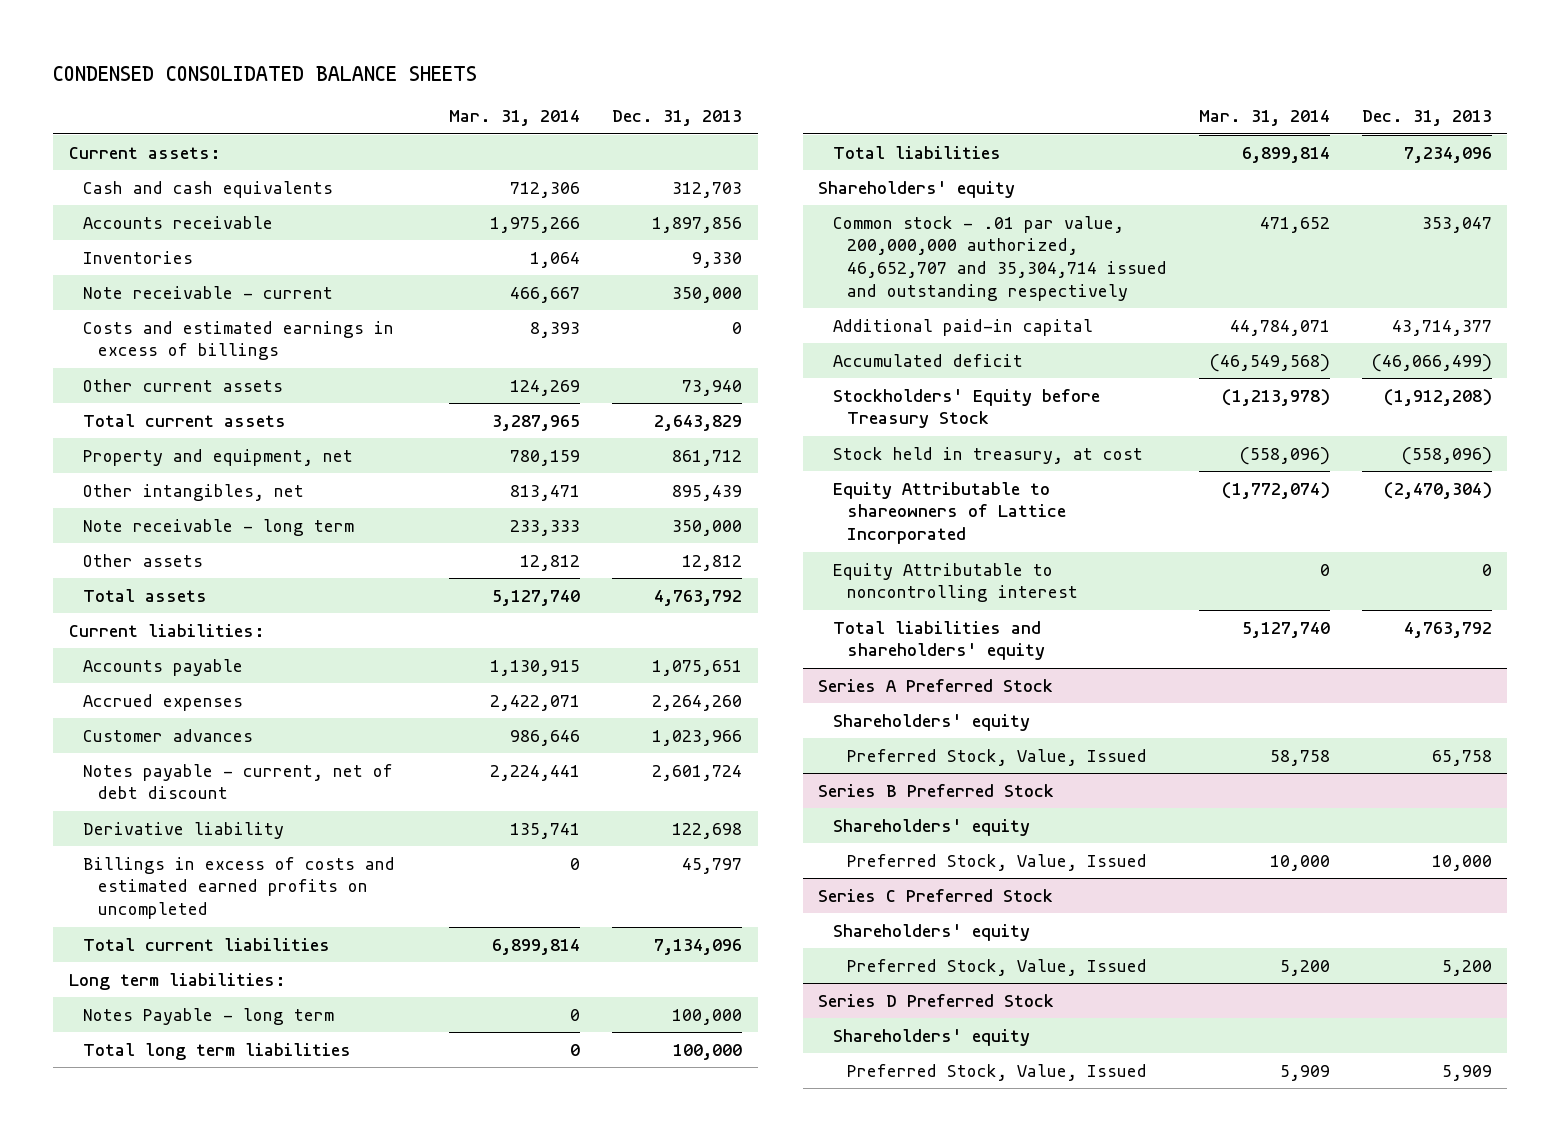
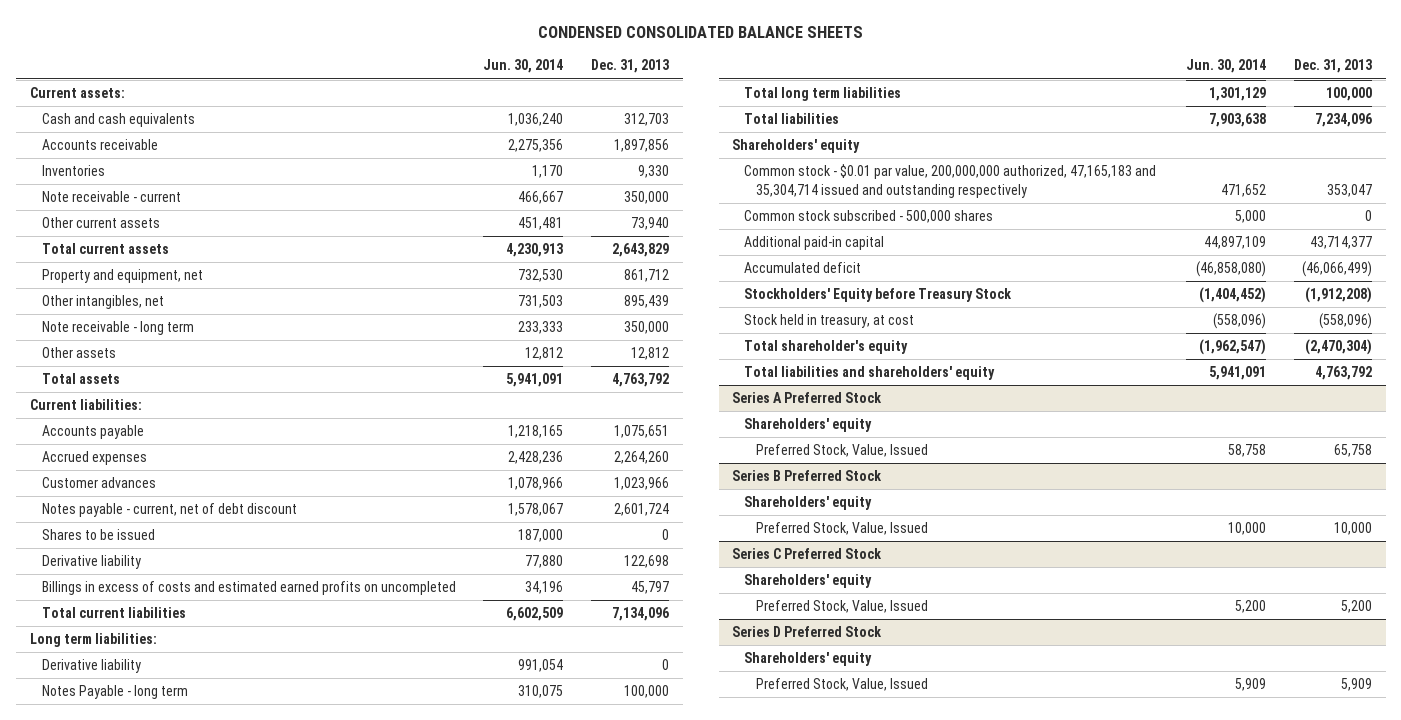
[449,110,581,127] Mar. 31, 2014 -> none
none -> [483,59,564,74] Jun. 30, 2014
[83,320,395,361] Costs and estimated earnings in excess of billings -> none
none -> [41,529,155,541] Shares to be issued
none -> [41,659,141,674] Derivative liability
[832,215,1167,301] Common stock - .01 par value, 200,000,000 authorized, 46,652,707 and 35,304,714 issued and outstanding respectively -> [744,164,1157,198] Common stock - $0.01 par value, 200,000,000 authorized, 47,165,183 and 35,304,714 issued and outstanding respectively
none -> [744,210,994,224] Common stock subscribed - 500,000 shares
[832,562,1078,603] Equity Attributable to noncontrolling interest -> none
[832,481,1066,545] Equity Attributable to shareowners of Lattice Incorporated -> [744,340,909,355] Total shareholder's equity

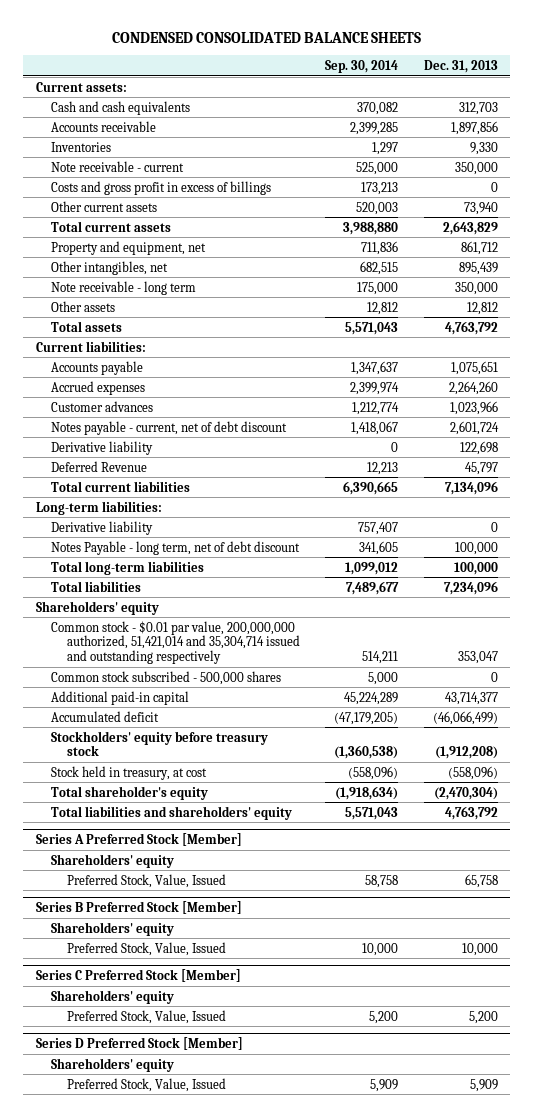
[483,59,564,74] Jun. 30, 2014 -> none
none -> [325,60,399,74] Sep. 30, 2014
none -> [51,180,272,195] Costs and gross profit in excess of billings
[41,529,155,541] Shares to be issued -> none
[41,581,456,596] Billings in excess of costs and estimated earned profits on uncompleted -> [51,460,148,472] Deferred Revenue
[29,633,157,648] Long term liabilities: -> [35,500,162,515] Long-term liabilities:
[41,685,188,700] Notes Payable - long term -> [51,540,301,555] Notes Payable - long term, net of debt discount
[744,87,902,102] Total long term liabilities -> [51,560,205,575] Total long-term liabilities
[744,164,1157,198] Common stock - $0.01 par value, 200,000,000 authorized, 47,165,183 and 35,304,714 issued and outstanding respectively -> [51,620,300,665] Common stock - $0.01 par value, 200,000,000 authorized, 51,421,014 and 35,304,714 issued and outstanding respectively
[744,288,1013,303] Stockholders' Equity before Treasury Stock -> [51,730,269,757] Stockholders' equity before treasury stock
[732,392,883,404] Series A Preferred Stock -> [35,832,242,846] Series A Preferred Stock [Member]
[732,470,883,482] Series B Preferred Stock -> [35,900,242,914] Series B Preferred Stock [Member]
[732,548,883,560] Series C Preferred Stock -> [35,968,241,982] Series C Preferred Stock [Member]
[732,626,883,638] Series D Preferred Stock -> [35,1036,243,1050] Series D Preferred Stock [Member]

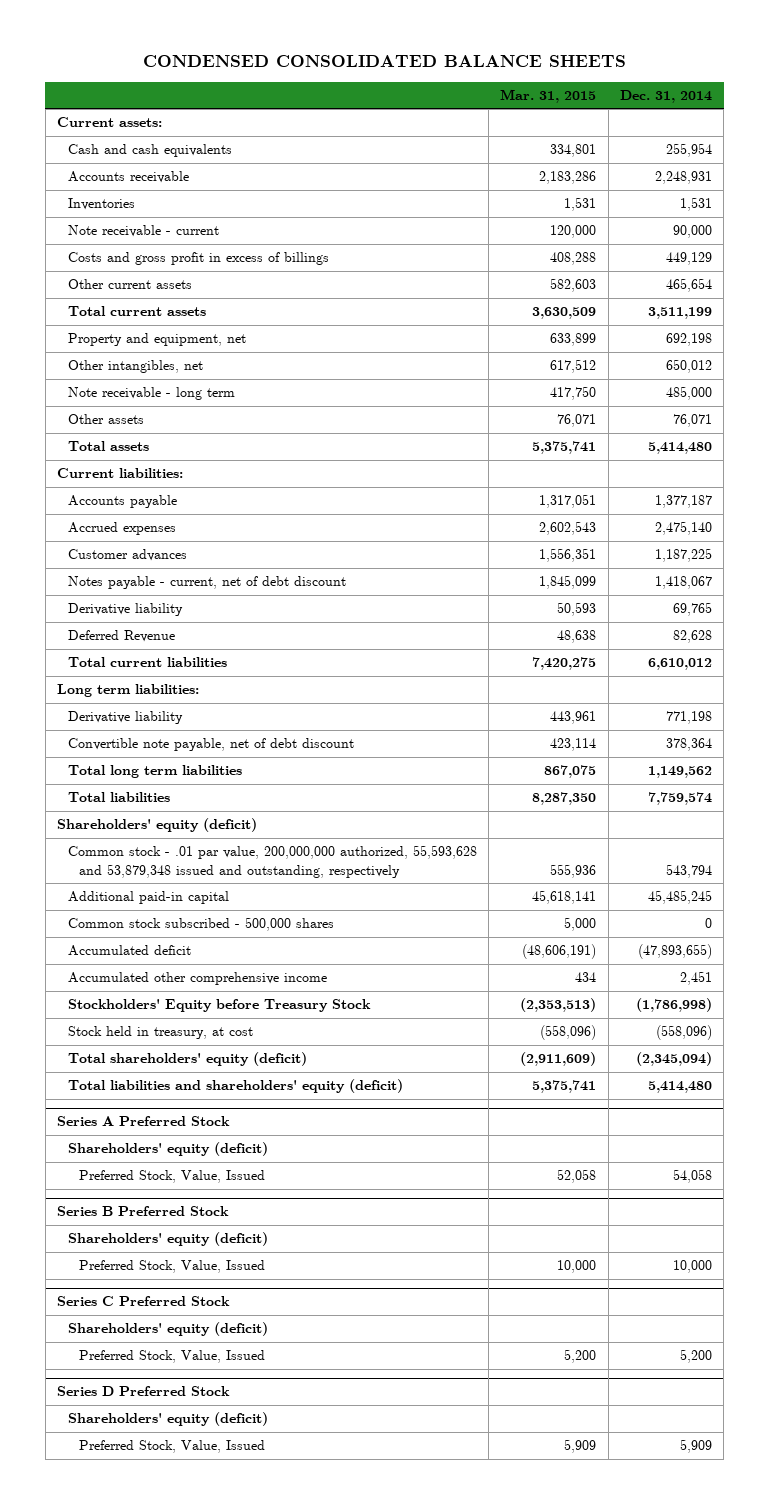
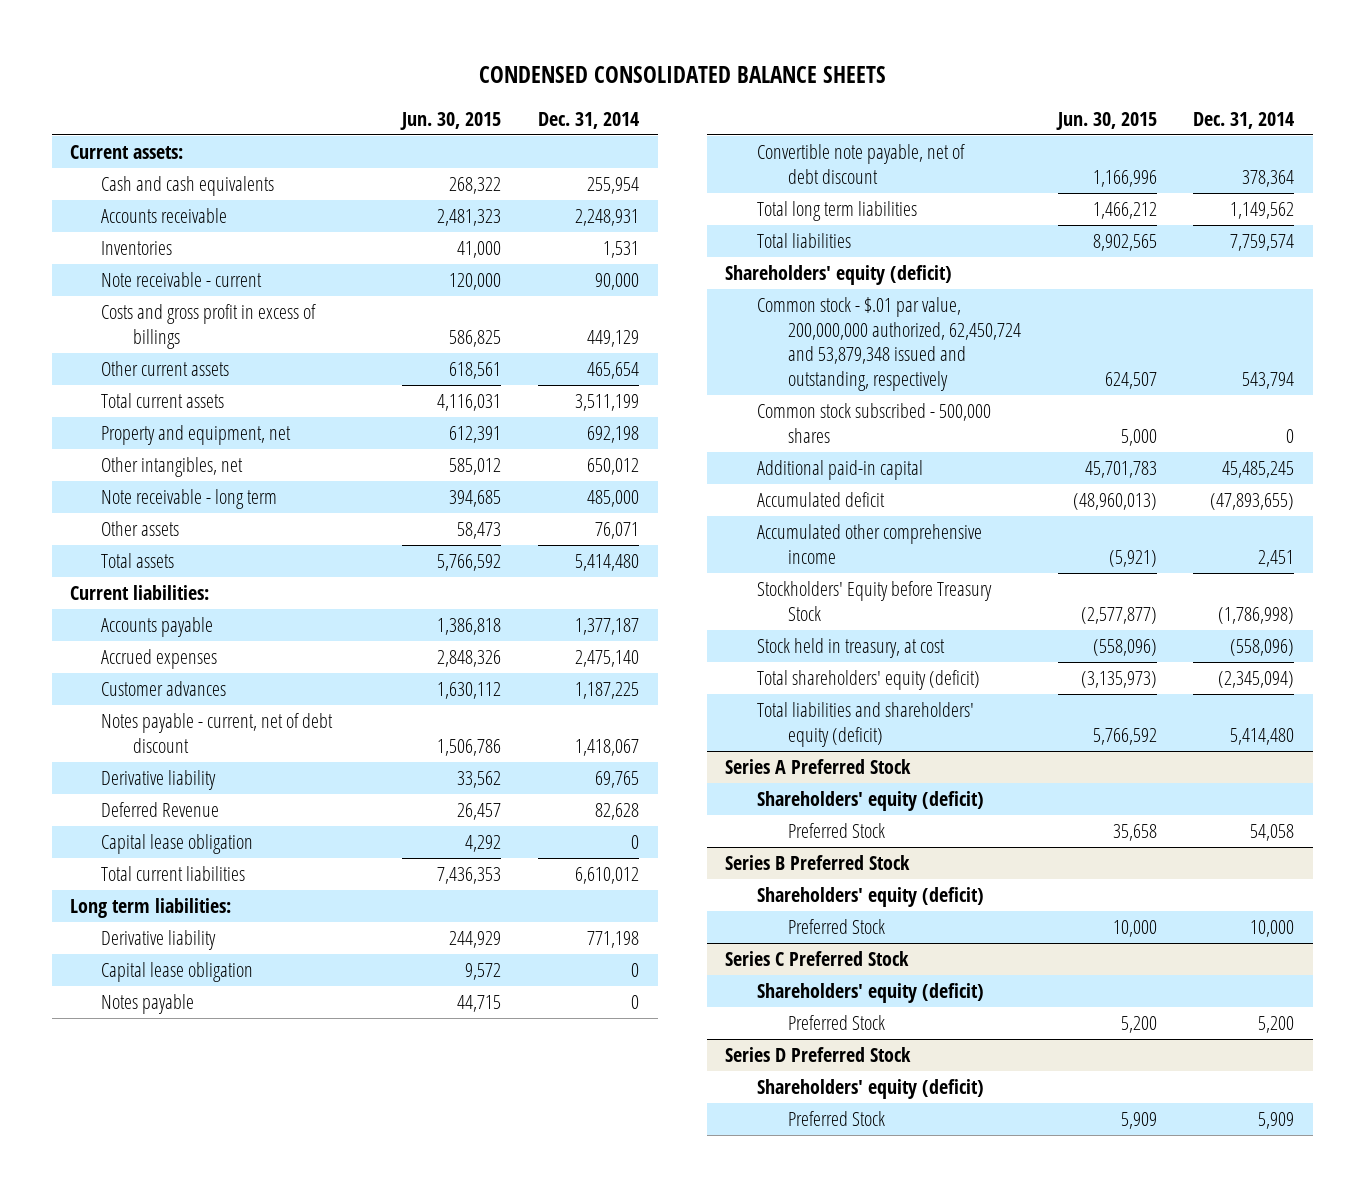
[500,88,597,103] Mar. 31, 2015 -> none
none -> [400,111,502,130] Jun. 30, 2015
none -> [101,834,254,855] Capital lease obligation
none -> [101,962,254,983] Capital lease obligation
none -> [101,994,195,1015] Notes payable
[67,845,477,878] Common stock - .01 par value, 200,000,000 authorized, 55,593,628 and 53,879,348 issued and outstanding, respectively -> [756,297,1021,391] Common stock - $.01 par value, 200,000,000 authorized, 62,450,724 and 53,879,348 issued and outstanding, respectively
[67,891,229,905] Additional paid-in capital -> [756,460,923,481] Additional paid-in capital
[78,1170,265,1184] Preferred Stock, Value, Issued -> [787,823,885,839] Preferred Stock
[78,1260,265,1274] Preferred Stock, Value, Issued -> [787,919,885,935] Preferred Stock
[78,1350,265,1364] Preferred Stock, Value, Issued -> [787,1015,885,1031] Preferred Stock
[78,1440,265,1454] Preferred Stock, Value, Issued -> [787,1111,885,1127] Preferred Stock

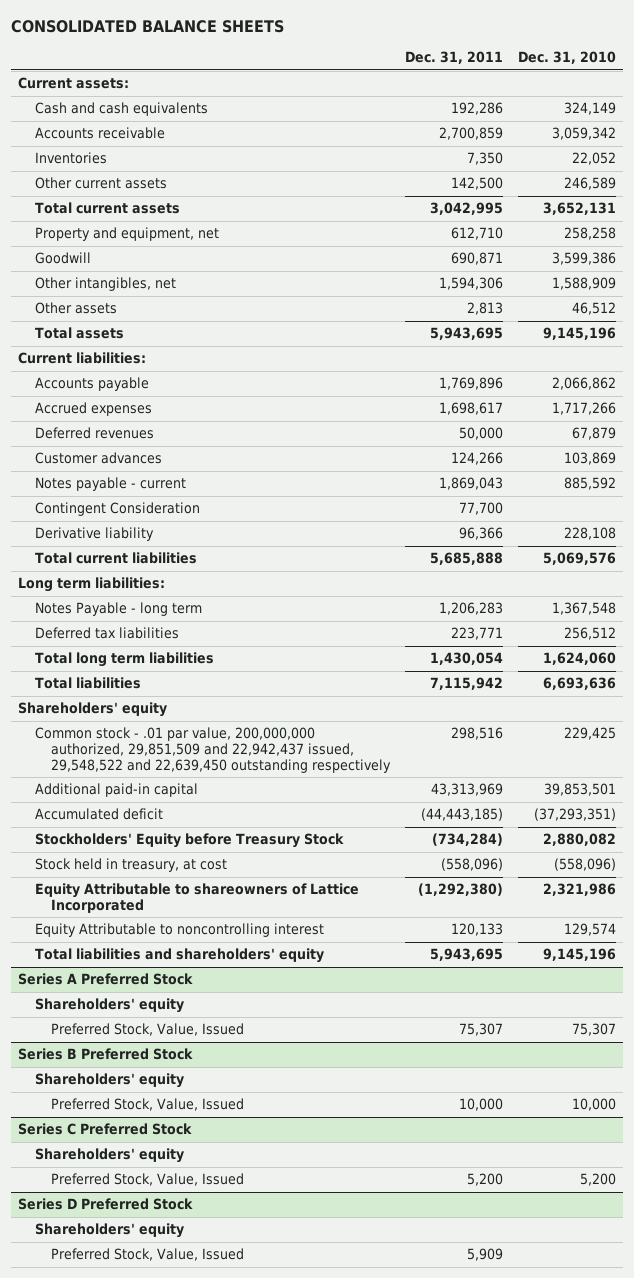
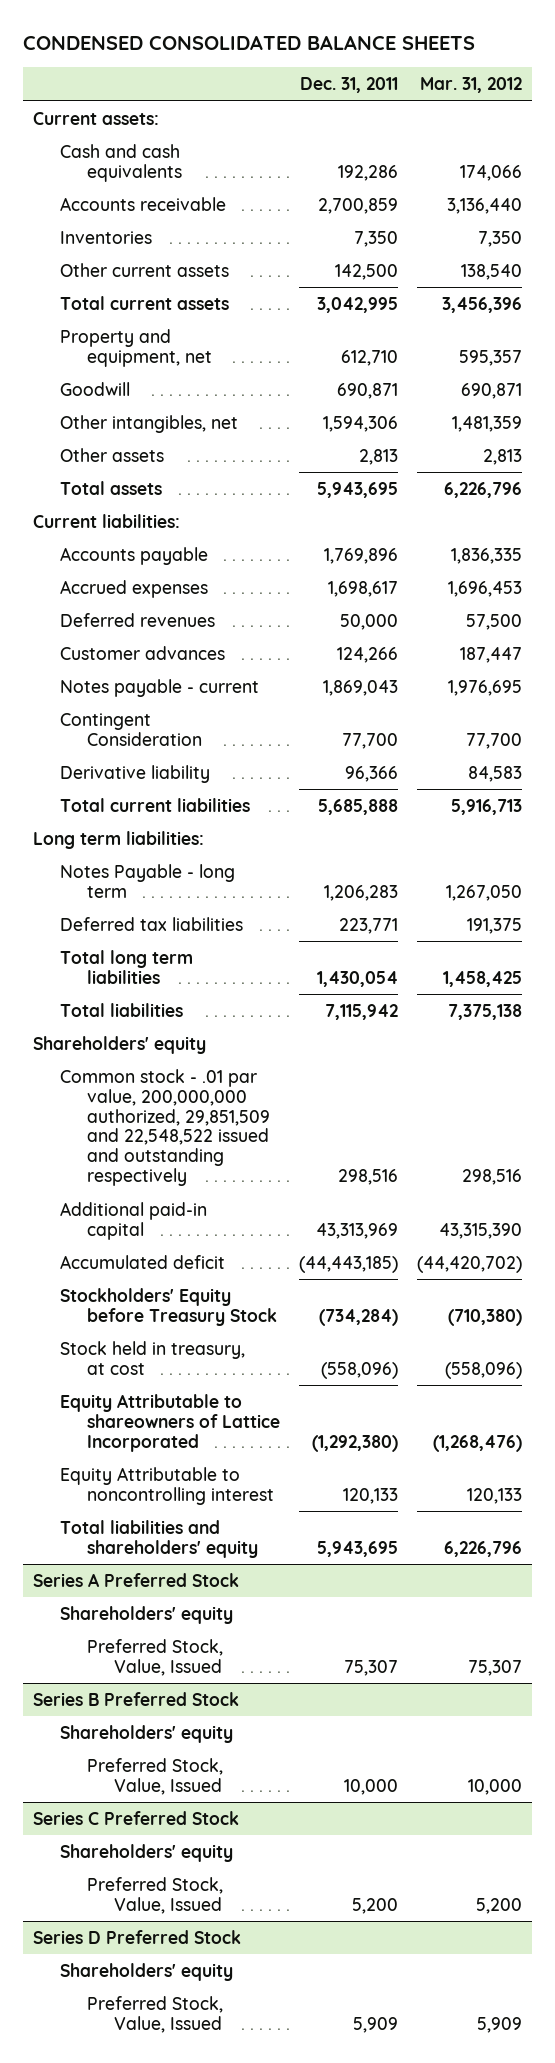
[10,19,284,33] CONSOLIDATED BALANCE SHEETS -> [23,35,476,51] CONDENSED CONSOLIDATED BALANCE SHEETS
[517,51,616,65] Dec. 31, 2010 -> none
none -> [420,77,523,94] Mar. 31, 2012
[34,727,392,773] Common stock - .01 par value, 200,000,000 authorized, 29,851,509 and 22,942,437 issued, 29,548,522 and 22,639,450 outstanding respectively -> [59,1068,271,1187] Common stock - .01 par value, 200,000,000 authorized, 29,851,509 and 22,548,522 issued and outstanding respectively

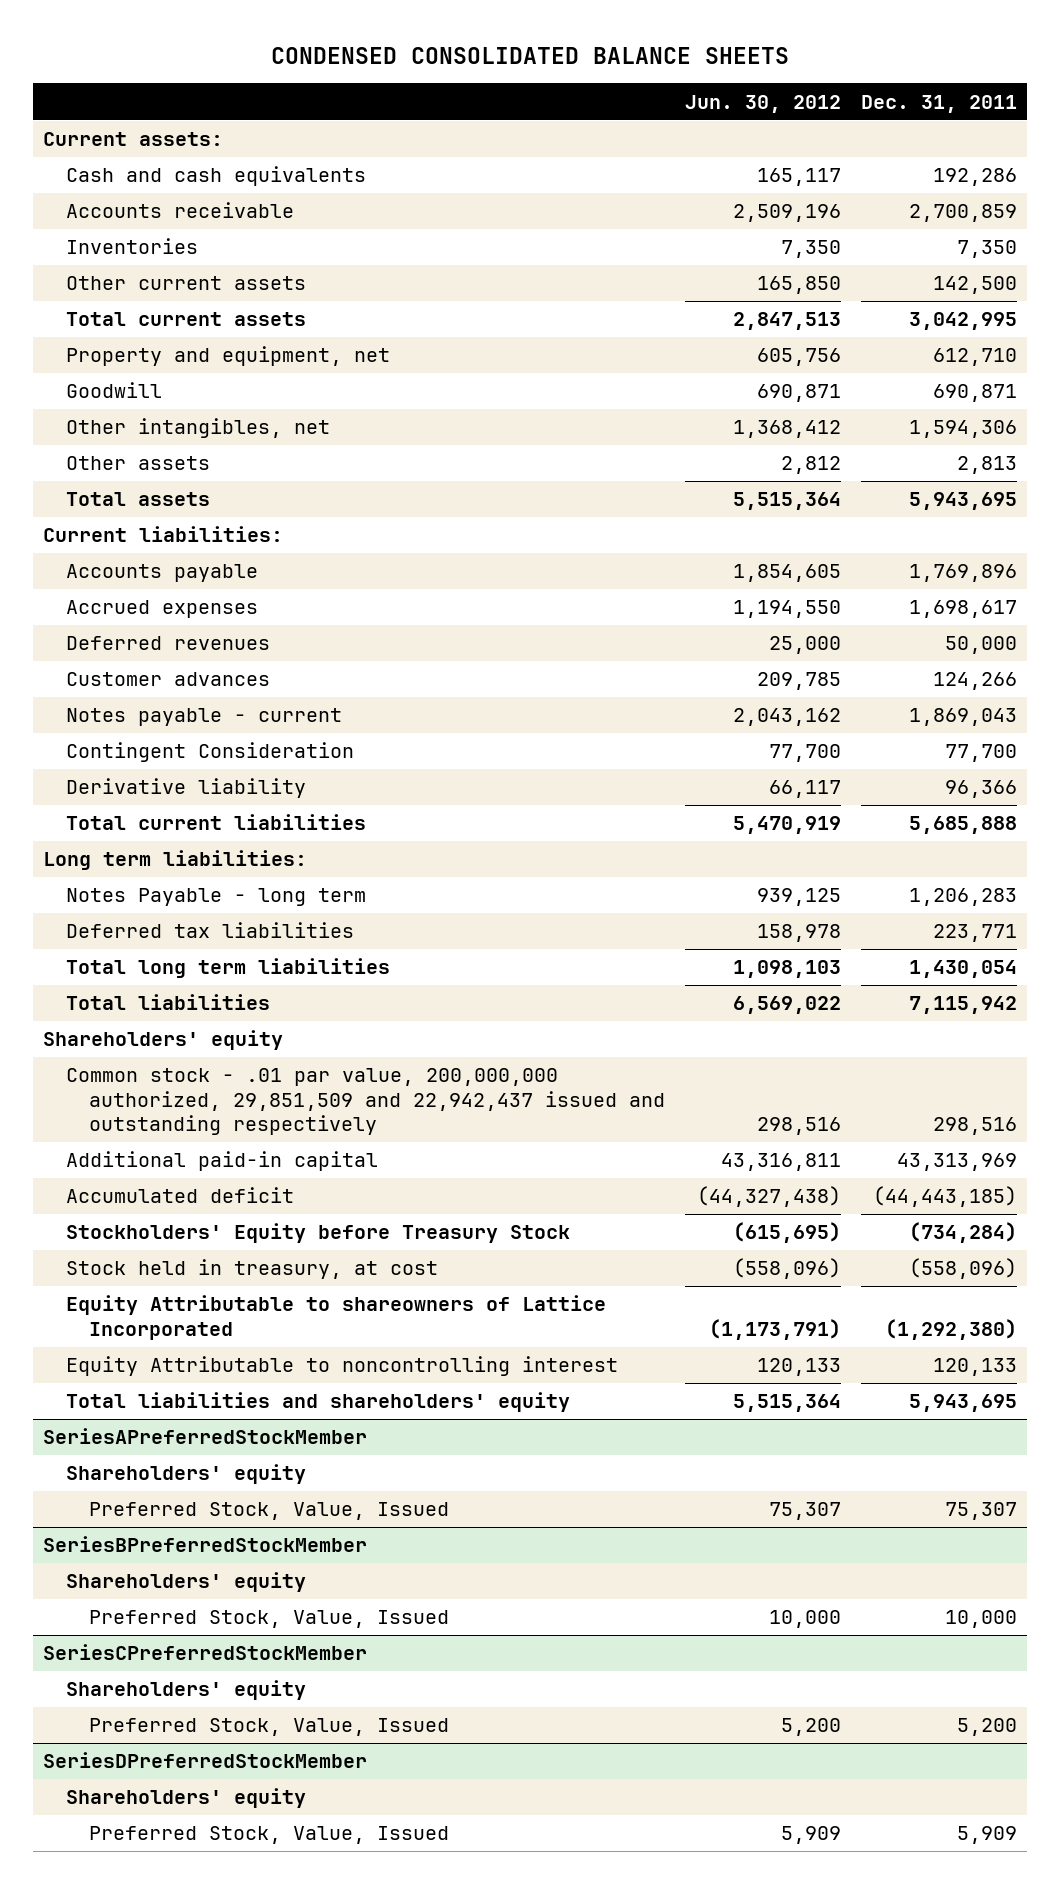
[420,77,523,94] Mar. 31, 2012 -> none
none -> [685,94,842,113] Jun. 30, 2012
[59,1068,271,1187] Common stock - .01 par value, 200,000,000 authorized, 29,851,509 and 22,548,522 issued and outstanding respectively -> [65,1068,665,1136] Common stock - .01 par value, 200,000,000 authorized, 29,851,509 and 22,942,437 issued and outstanding respectively
[32,1572,239,1587] Series A Preferred Stock -> none
none -> [42,1428,367,1445] SeriesAPreferredStockMember
[32,1691,239,1706] Series B Preferred Stock -> none
none -> [42,1536,367,1553] SeriesBPreferredStockMember
[32,1810,239,1825] Series C Preferred Stock -> none
none -> [42,1644,367,1661] SeriesCPreferredStockMember
[32,1929,241,1944] Series D Preferred Stock -> none
none -> [42,1752,367,1769] SeriesDPreferredStockMember

